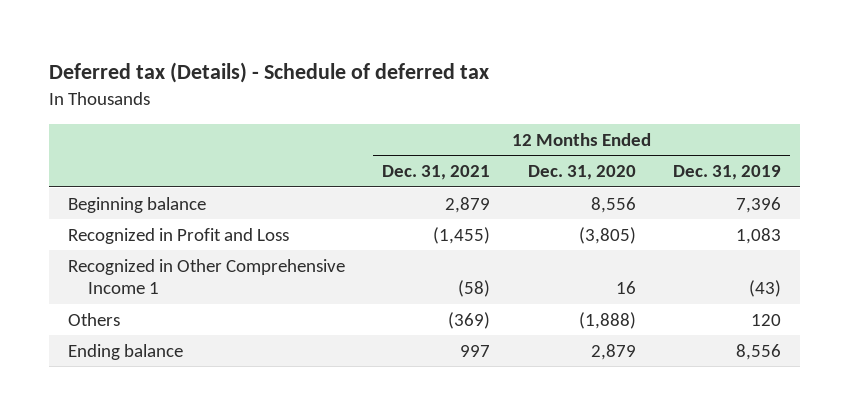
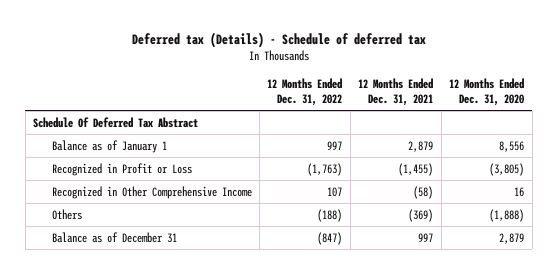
[672,165,781,181] Dec. 31, 2019 -> none
none -> [267,77,343,106] 12 Months Ended Dec. 31, 2022
none -> [33,116,199,128] Schedule Of Deferred Tax Abstract
[67,196,206,213] Beginning balance -> [51,139,167,153] Balance as of January 1
[67,227,289,244] Recognized in Profit and Loss -> [51,162,192,176] Recognized in Profit or Loss
[67,258,345,295] Recognized in Other Comprehensive Income 1 -> [51,185,252,199] Recognized in Other Comprehensive Income
[67,343,183,360] Ending balance -> [51,231,177,243] Balance as of December 31

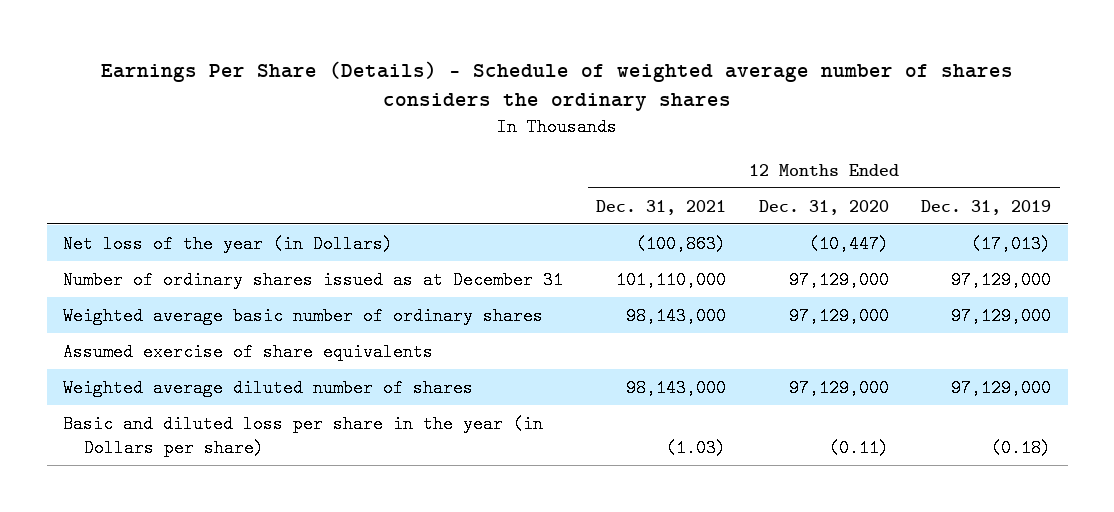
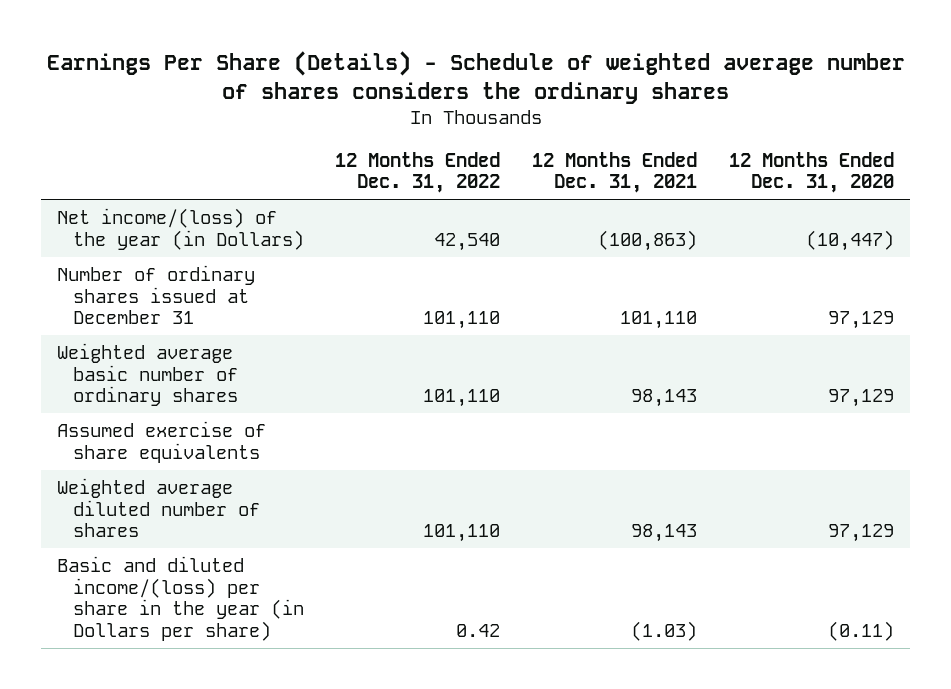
[921,199,1052,215] Dec. 31, 2019 -> none
none -> [335,151,501,194] 12 Months Ended Dec. 31, 2022
[63,234,394,253] Net loss of the year (in Dollars) -> [57,207,304,250] Net income/(loss) of the year (in Dollars)
[63,270,564,289] Number of ordinary shares issued as at December 31 -> [57,264,256,325] Number of ordinary shares issued at December 31
[615,270,726,289] 101,110,000 -> [620,311,698,330] 101,110
[788,270,889,289] 97,129,000 -> [828,311,895,330] 97,129
[625,306,726,325] 98,143,000 -> [631,389,698,408] 98,143
[788,306,889,325] 97,129,000 -> [828,389,895,408] 97,129
[625,378,726,397] 98,143,000 -> [631,524,698,543] 98,143
[788,378,889,397] 97,129,000 -> [828,524,895,543] 97,129
[63,414,544,458] Basic and diluted loss per share in the year (in Dollars per share) -> [57,555,304,642] Basic and diluted income/(loss) per share in the year (in Dollars per share)

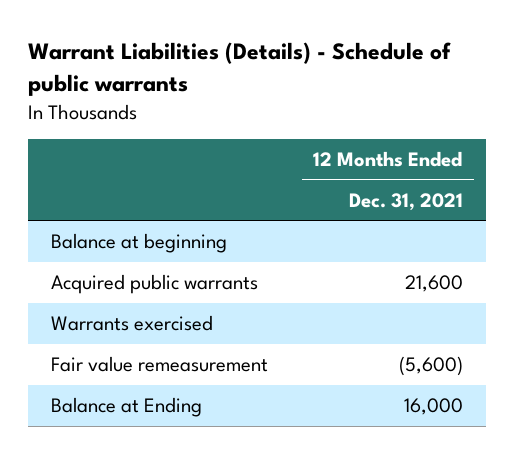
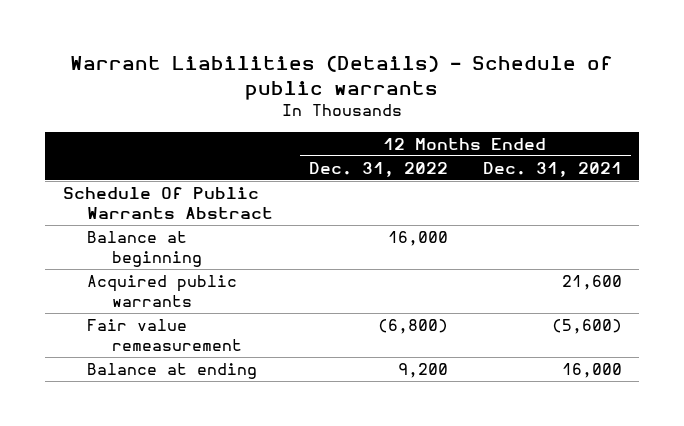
none -> [308,161,448,177] Dec. 31, 2022
none -> [62,187,274,219] Schedule Of Public Warrants Abstract
[50,315,213,332] Warrants exercised -> none
[50,397,202,418] Balance at Ending -> [87,363,258,380] Balance at ending

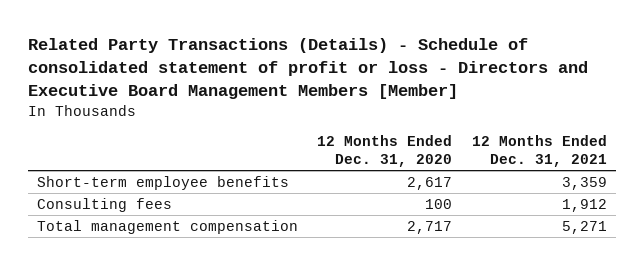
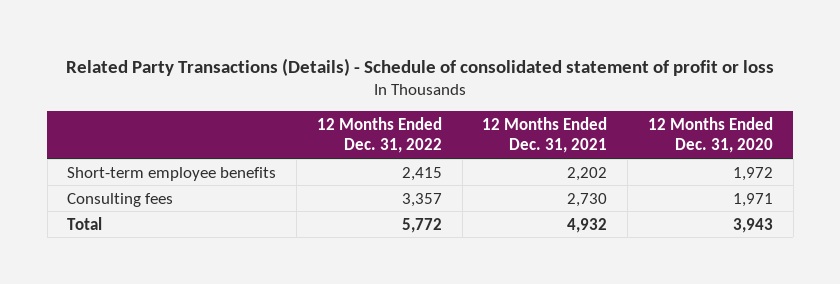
[27,38,588,99] Related Party Transactions (Details) - Schedule of consolidated statement of profit or loss - Directors and Executive Board Management Members [Member] -> [66,57,775,76] Related Party Transactions (Details) - Schedule of consolidated statement of profit or loss
none -> [316,116,442,154] 12 Months Ended Dec. 31, 2022
[407,176,453,190] 2,617 -> [732,166,773,181] 1,972
[561,176,607,190] 3,359 -> [567,166,608,181] 2,202
[425,198,453,209] 100 -> [732,192,773,207] 1,971
[561,198,607,212] 1,912 -> [567,192,608,207] 2,730
[37,219,299,234] Total management compensation -> [67,216,103,230] Total
[407,220,453,234] 2,717 -> [732,217,773,233] 3,943
[561,220,607,234] 5,271 -> [567,217,608,233] 4,932

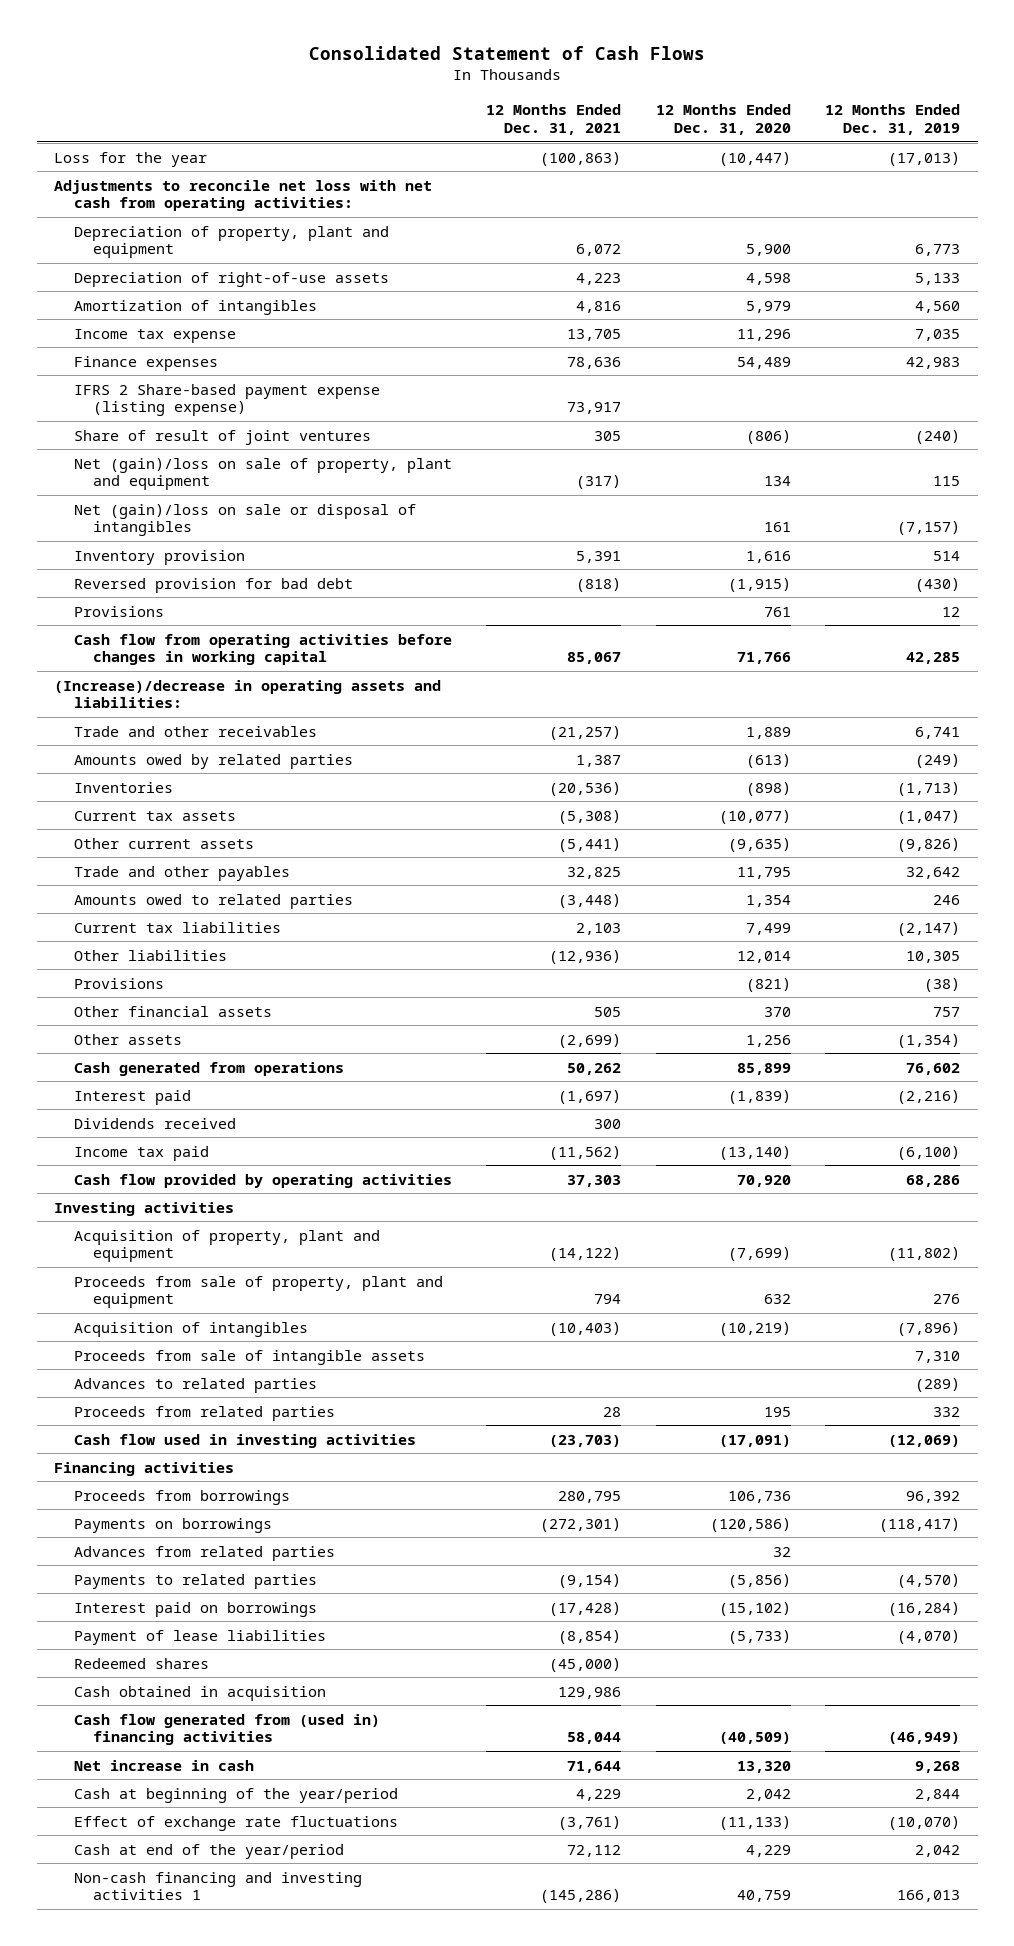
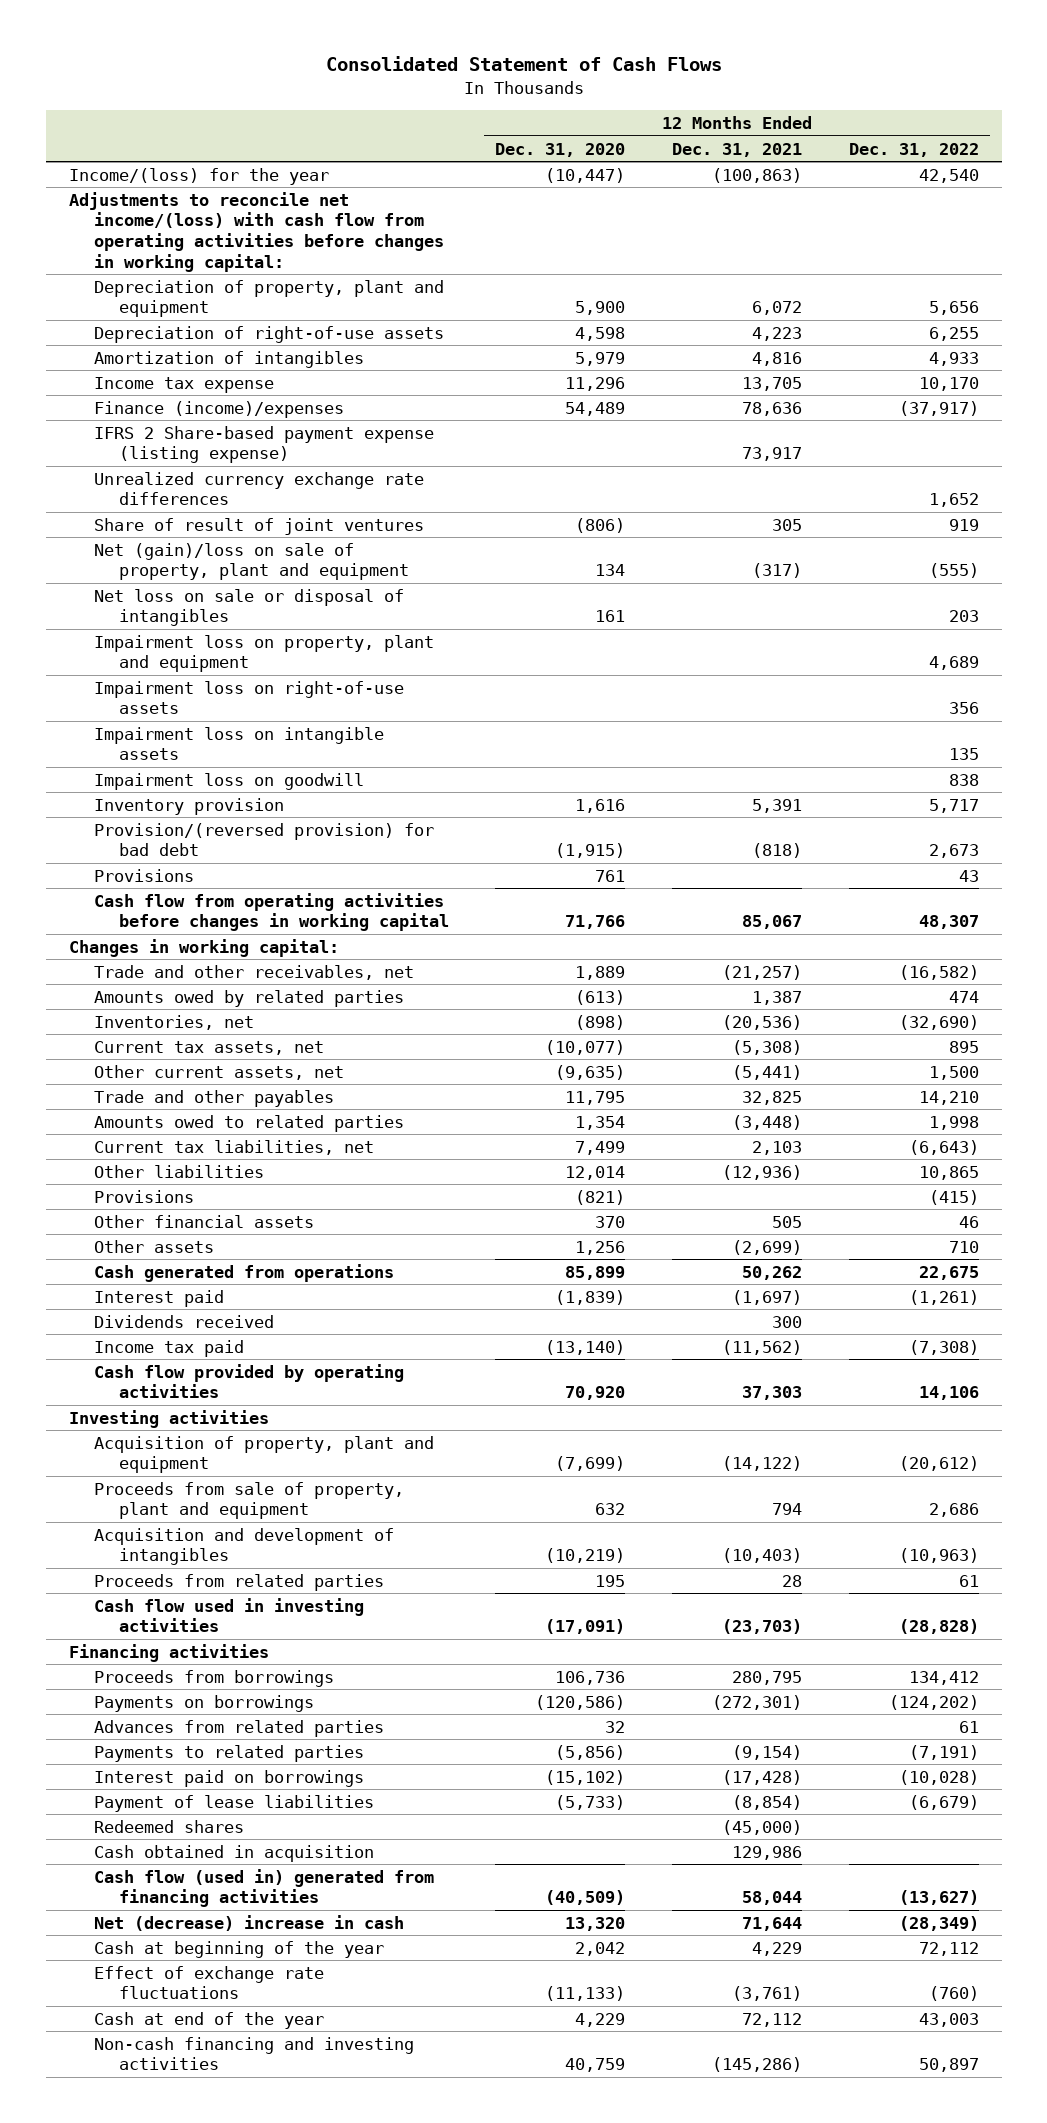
[825,104,961,135] 12 Months Ended Dec. 31, 2019 -> none
none -> [848,142,979,157] Dec. 31, 2022
[54,151,208,167] Loss for the year -> [68,167,329,185] Income/(loss) for the year
[54,179,433,212] Adjustments to reconcile net loss with net cash from operating activities: -> [68,191,444,272] Adjustments to reconcile net income/(loss) with cash flow from operating activities before changes in working capital:
[73,355,218,371] Finance expenses -> [93,400,344,418] Finance (income)/expenses
none -> [93,471,424,506] Unrealized currency exchange rate differences
[73,503,416,537] Net (gain)/loss on sale or disposal of intangibles -> [93,588,404,627] Net loss on sale or disposal of intangibles
none -> [93,634,434,673] Impairment loss on property, plant and equipment
none -> [93,680,404,715] Impairment loss on right-of-use assets
none -> [93,726,384,761] Impairment loss on intangible assets
none -> [93,772,364,790] Impairment loss on goodwill
[73,577,353,593] Reversed provision for bad debt -> [93,822,434,857] Provision/(reversed provision) for bad debt
[54,679,442,709] (Increase)/decrease in operating assets and liabilities: -> none
none -> [68,938,339,957] Changes in working capital:
[73,725,317,737] Trade and other receivables -> [93,964,414,980] Trade and other receivables, net
[73,781,173,793] Inventories -> [93,1014,254,1030] Inventories, net
[73,810,236,821] Current tax assets -> [93,1040,324,1055] Current tax assets, net
[73,837,254,849] Other current assets -> [93,1064,344,1080] Other current assets, net
[73,921,281,933] Current tax liabilities -> [93,1139,374,1155] Current tax liabilities, net
[73,1349,425,1365] Proceeds from sale of intangible assets -> none
[73,1377,317,1393] Advances to related parties -> none
[73,1321,308,1337] Acquisition of intangibles -> [93,1527,394,1566] Acquisition and development of intangibles
[73,1713,380,1746] Cash flow generated from (used in) financing activities -> [93,1868,434,1908] Cash flow (used in) generated from financing activities
[73,1759,254,1771] Net increase in cash -> [93,1914,404,1931] Net (decrease) increase in cash
[73,1787,398,1803] Cash at beginning of the year/period -> [93,1940,384,1958] Cash at beginning of the year
[73,1843,344,1859] Cash at end of the year/period -> [93,2011,324,2029] Cash at end of the year
[73,1871,362,1901] Non-cash financing and investing activities 1 -> [93,2036,414,2071] Non-cash financing and investing activities

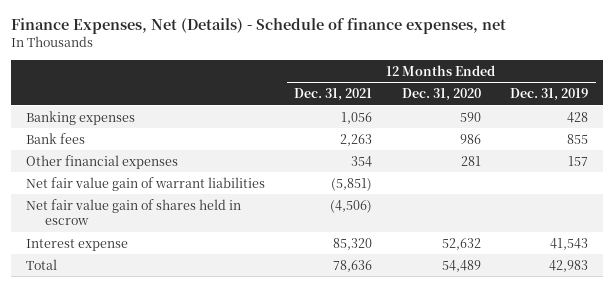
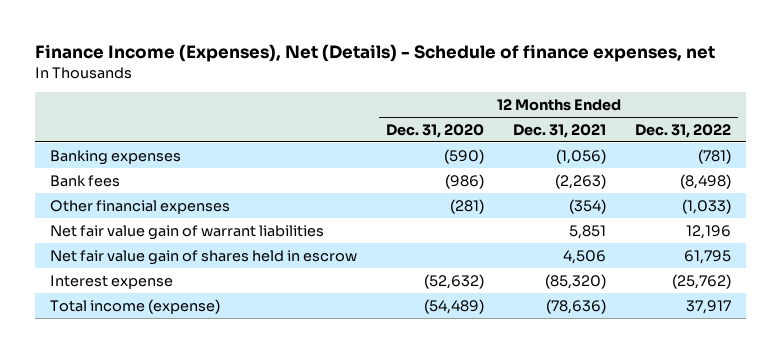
[10,18,506,35] Finance Expenses, Net (Details) - Schedule of finance expenses, net -> [35,44,716,63] Finance Income (Expenses), Net (Details) - Schedule of finance expenses, net
[510,88,589,102] Dec. 31, 2019 -> none
none -> [635,123,732,138] Dec. 31, 2022
[25,258,57,270] Total -> none
[341,111,373,124] 1,056 -> [556,148,607,164] (1,056)
[459,111,481,122] 590 -> [444,148,485,164] (590)
[340,133,373,146] 2,263 -> [555,173,607,189] (2,263)
[459,133,481,144] 986 -> [445,173,485,189] (986)
[351,155,373,167] 354 -> [569,198,607,214] (354)
[460,155,481,166] 281 -> [450,198,485,214] (281)
[331,177,373,191] (5,851) -> [569,224,607,239] 5,851
[330,199,373,213] (4,506) -> [563,249,607,264] 4,506
[333,237,373,250] 85,320 -> [545,273,607,289] (85,320)
[441,237,481,250] 52,632 -> [424,273,485,289] (52,632)
none -> [49,298,220,314] Total income (expense)

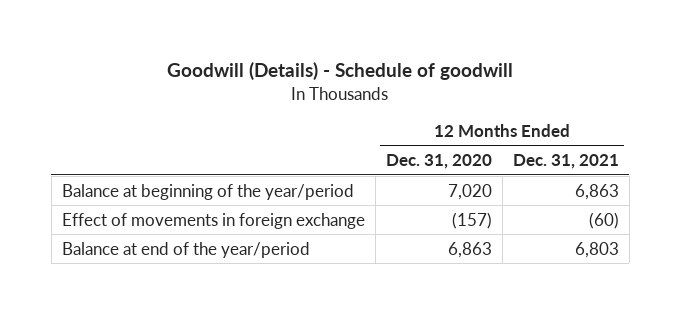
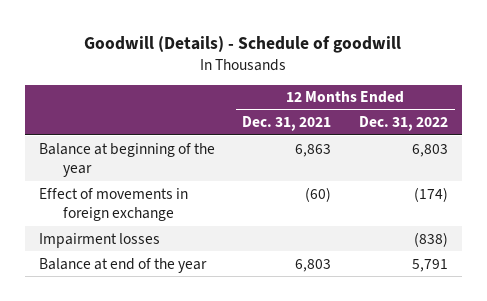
[385,154,492,170] Dec. 31, 2020 -> none
none -> [358,116,448,132] Dec. 31, 2022
[61,183,354,200] Balance at beginning of the year/period -> [39,142,216,178] Balance at beginning of the year
none -> [39,232,161,248] Impairment losses
[61,241,310,258] Balance at end of the year/period -> [39,257,208,273] Balance at end of the year

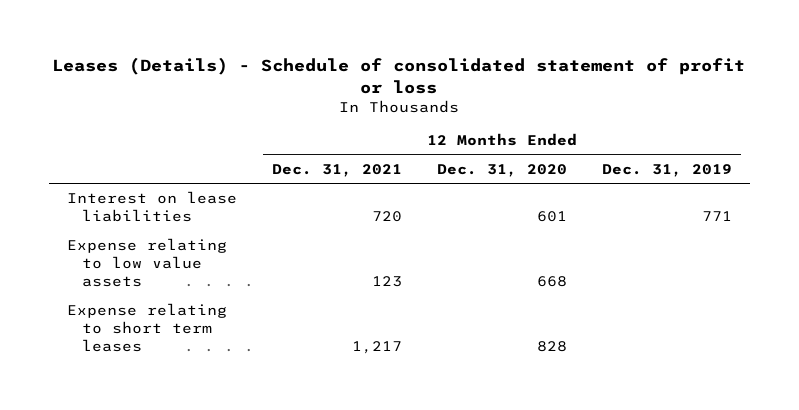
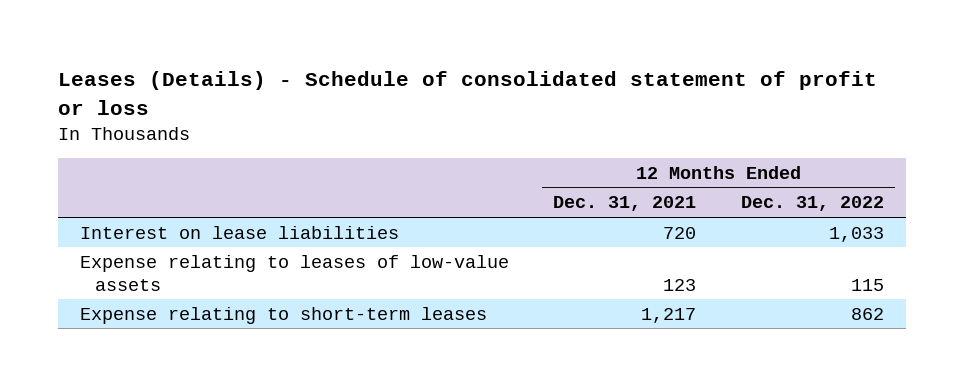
[436,163,567,177] Dec. 31, 2020 -> none
[602,163,733,177] Dec. 31, 2019 -> none
none -> [740,196,884,212] Dec. 31, 2022
[66,238,227,288] Expense relating to low value assets -> [79,254,509,291] Expense relating to leases of low-value assets
[66,303,227,353] Expense relating to short term leases -> [79,306,487,324] Expense relating to short-term leases

